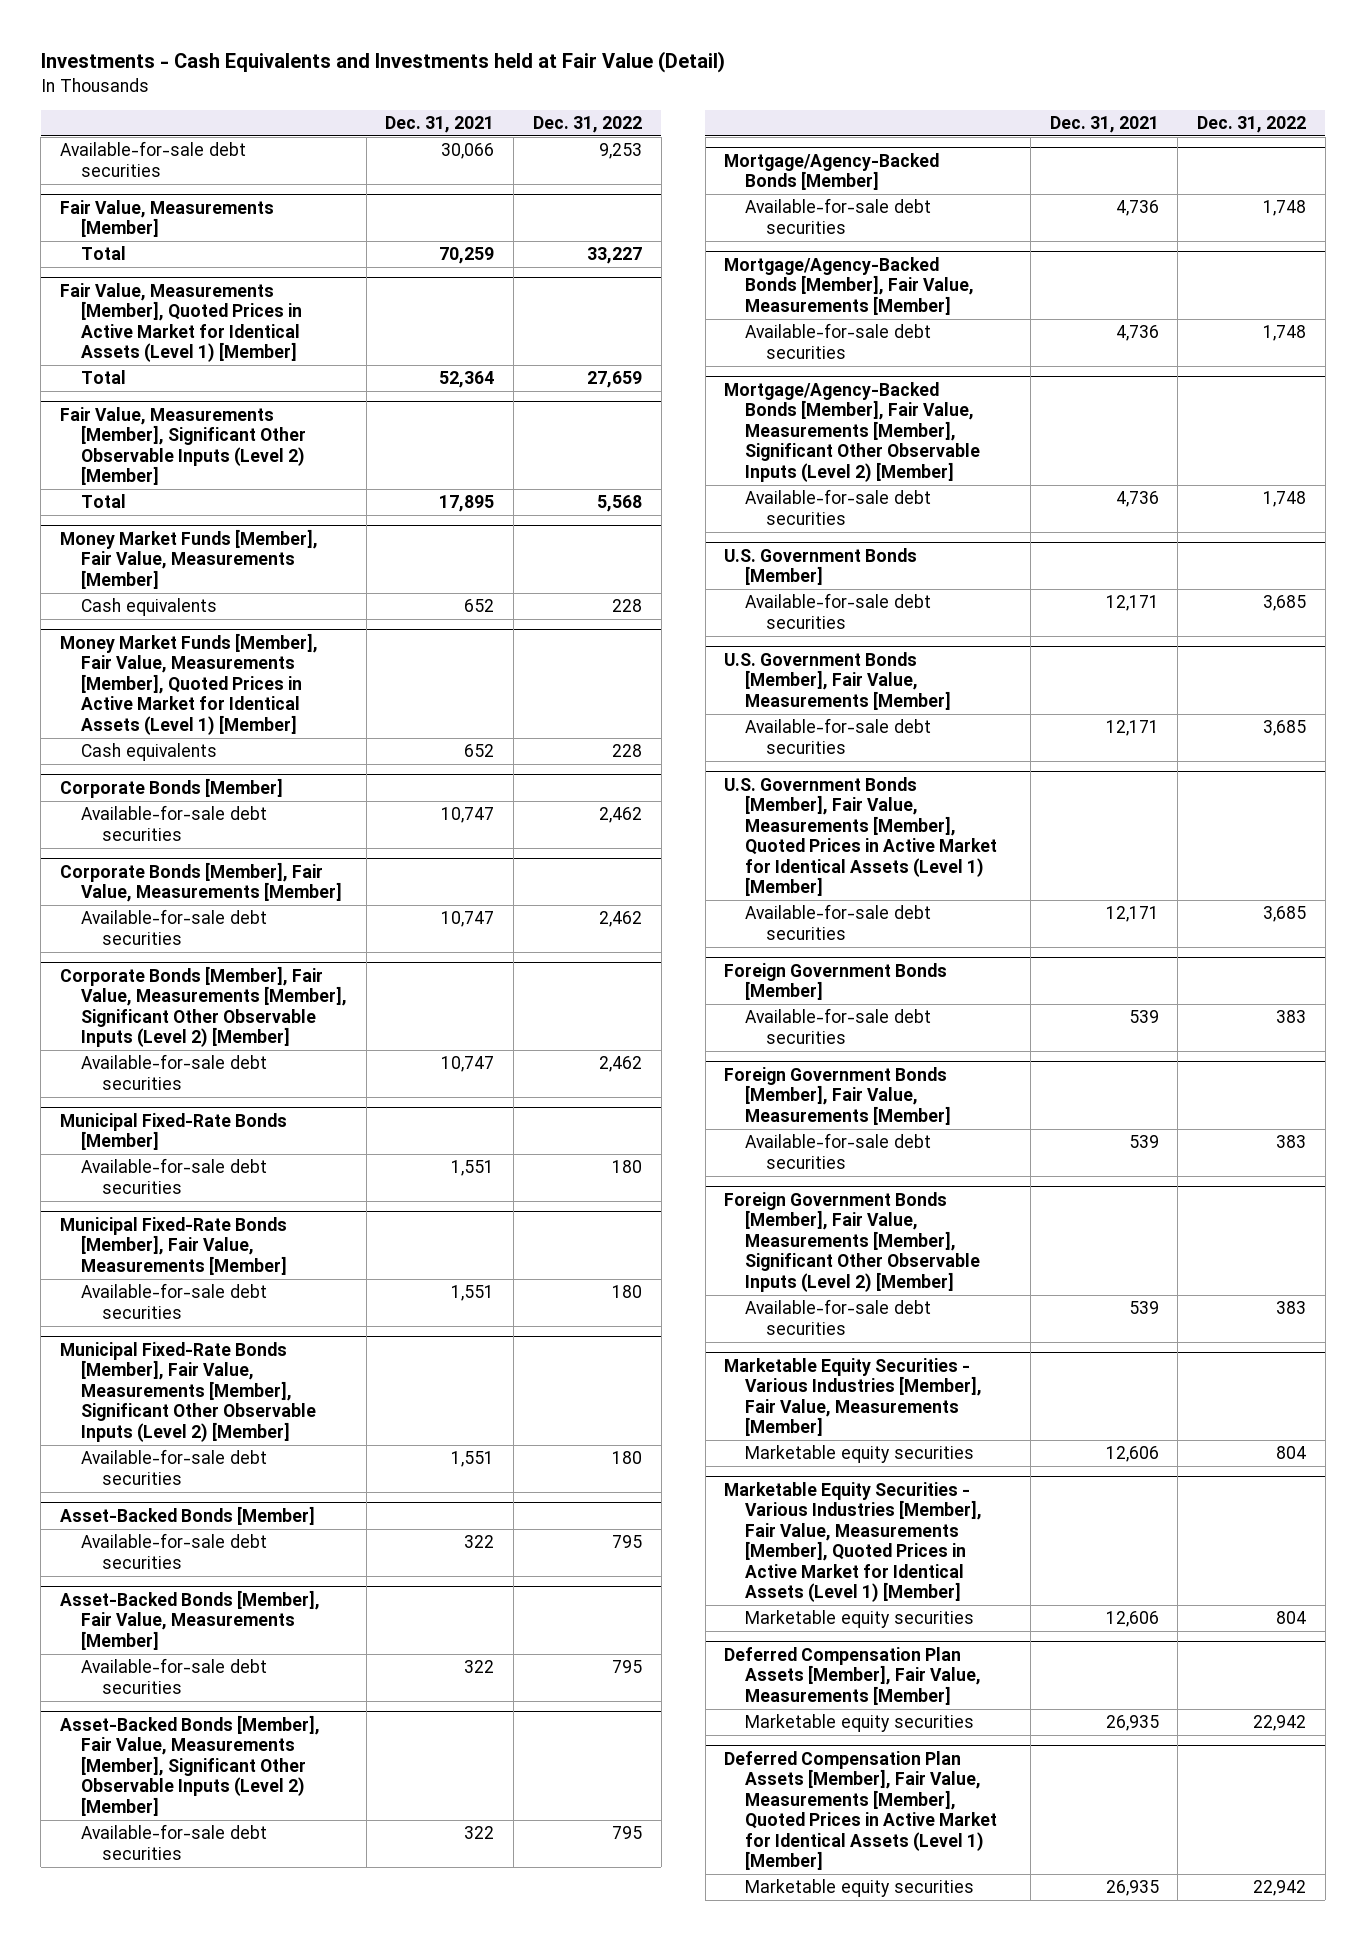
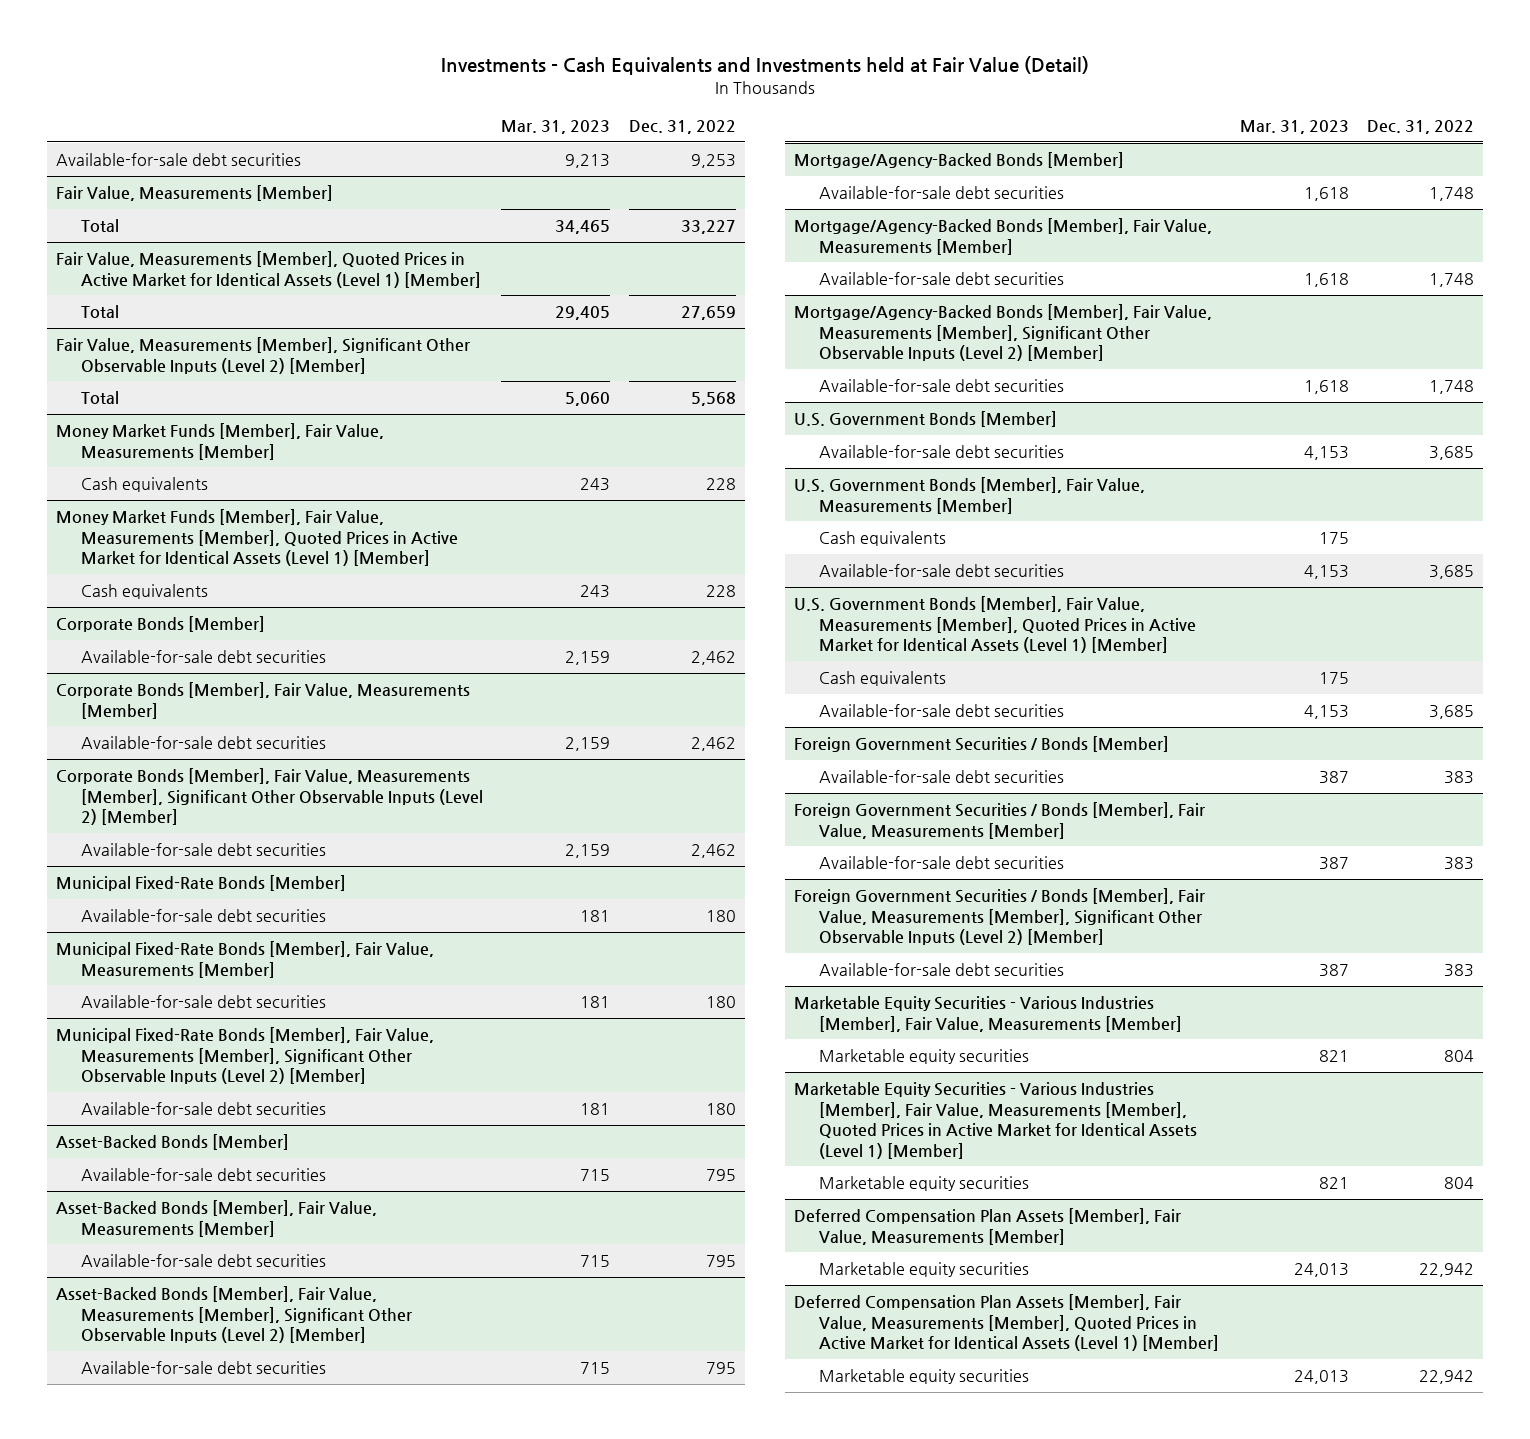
[385,115,495,133] Dec. 31, 2021 -> none
none -> [501,119,611,134] Mar. 31, 2023
none -> [819,530,947,546] Cash equivalents
none -> [819,670,947,686] Cash equivalents
[724,962,948,1001] Foreign Government Bonds [Member] -> [794,735,1170,752] Foreign Government Securities / Bonds [Member]
[724,1066,952,1125] Foreign Government Bonds [Member], Fair Value, Measurements [Member] -> [794,801,1206,839] Foreign Government Securities / Bonds [Member], Fair Value, Measurements [Member]
[724,1191,981,1292] Foreign Government Bonds [Member], Fair Value, Measurements [Member], Significant Other Observable Inputs (Level 2) [Member] -> [794,887,1206,946] Foreign Government Securities / Bonds [Member], Fair Value, Measurements [Member], Significant Other Observable Inputs (Level 2) [Member]

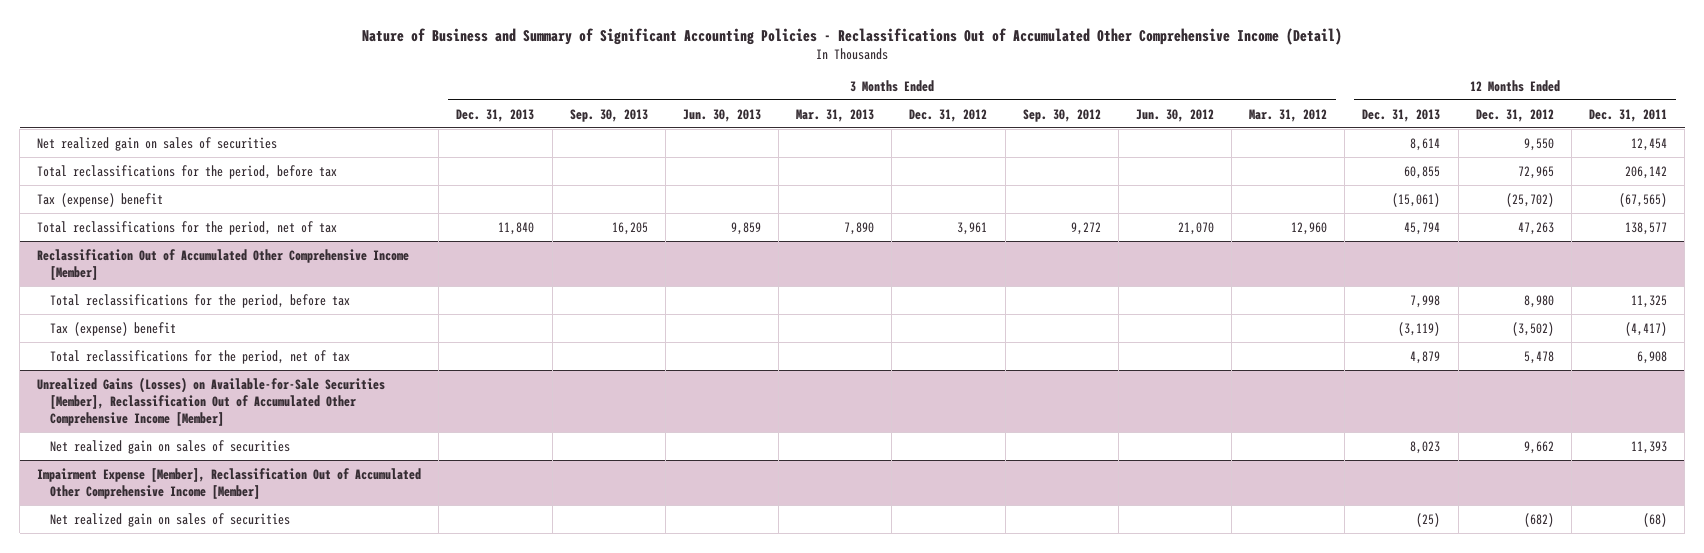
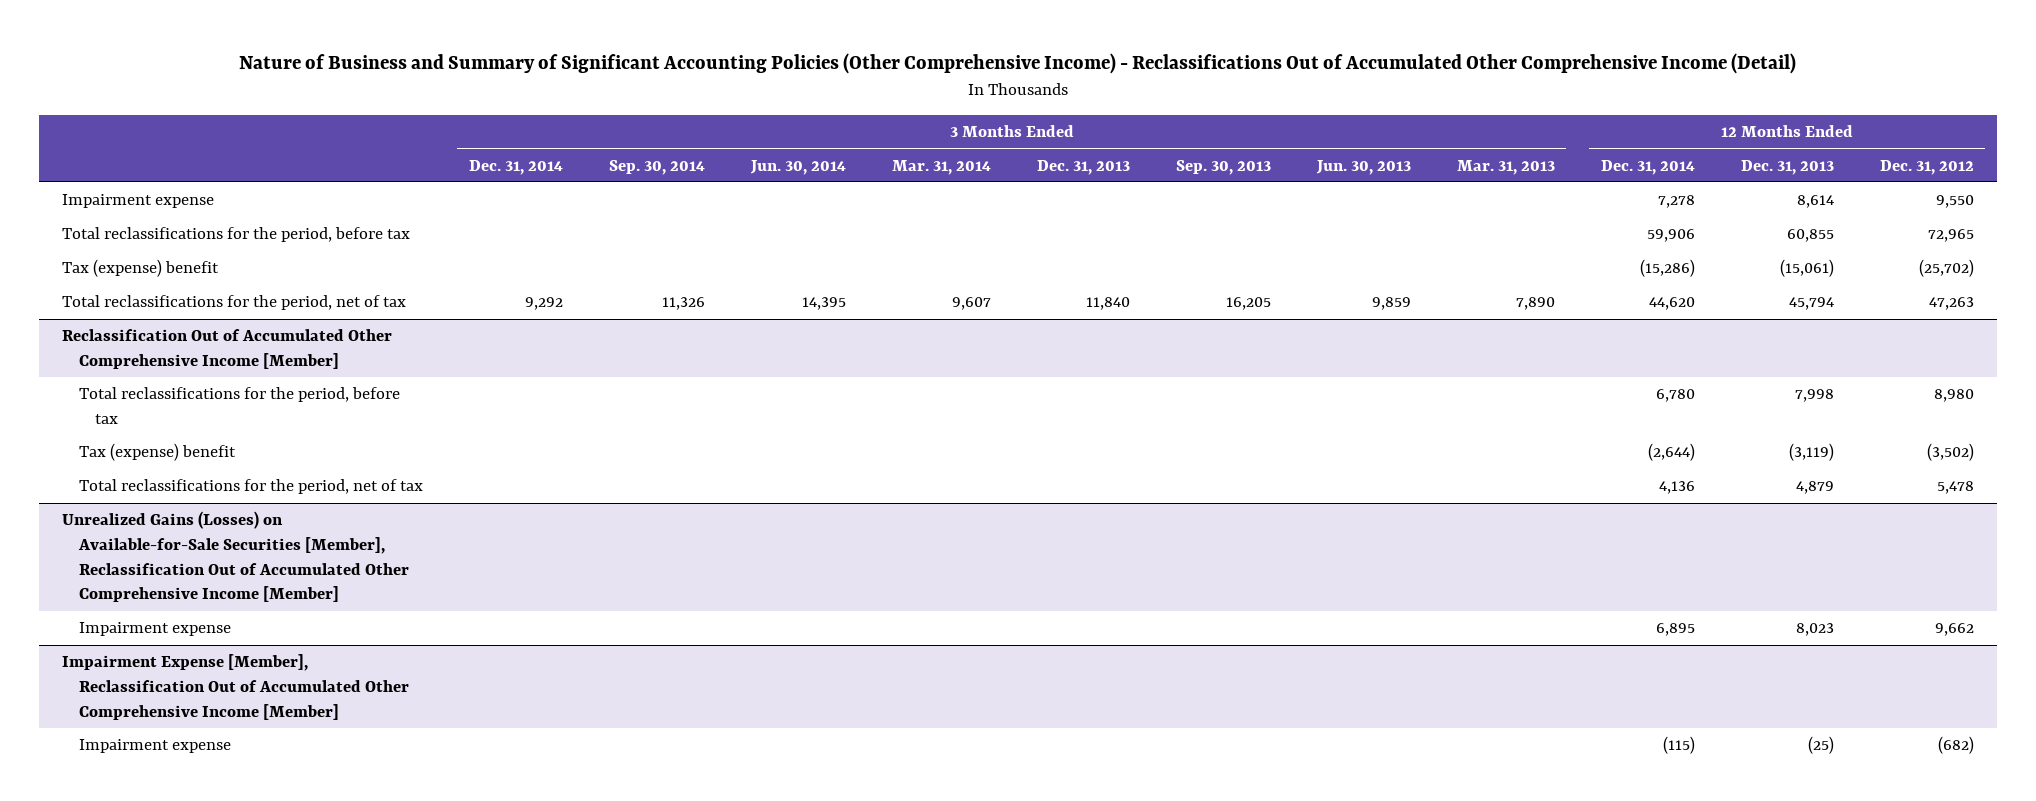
[362,27,1343,45] Nature of Business and Summary of Significant Accounting Policies - Reclassifications Out of Accumulated Other Comprehensive Income (Detail) -> [239,53,1797,75] Nature of Business and Summary of Significant Accounting Policies (Other Comprehensive Income) - Reclassifications Out of Accumulated Other Comprehensive Income (Detail)
[909,108,988,122] Dec. 31, 2012 -> none
[1022,108,1101,122] Sep. 30, 2012 -> none
[1135,108,1214,122] Jun. 30, 2012 -> none
[1249,108,1328,122] Mar. 31, 2012 -> none
[1588,108,1667,122] Dec. 31, 2011 -> none
none -> [468,159,563,175] Dec. 31, 2014
none -> [608,159,705,175] Sep. 30, 2014
none -> [749,159,846,175] Jun. 30, 2014
none -> [891,159,991,175] Mar. 31, 2014
none -> [1600,159,1695,175] Dec. 31, 2014
[37,136,278,151] Net realized gain on sales of securities -> [62,194,215,209] Impairment expense
[49,439,290,454] Net realized gain on sales of securities -> [78,622,231,637] Impairment expense
[49,512,290,527] Net realized gain on sales of securities -> [78,739,231,754] Impairment expense

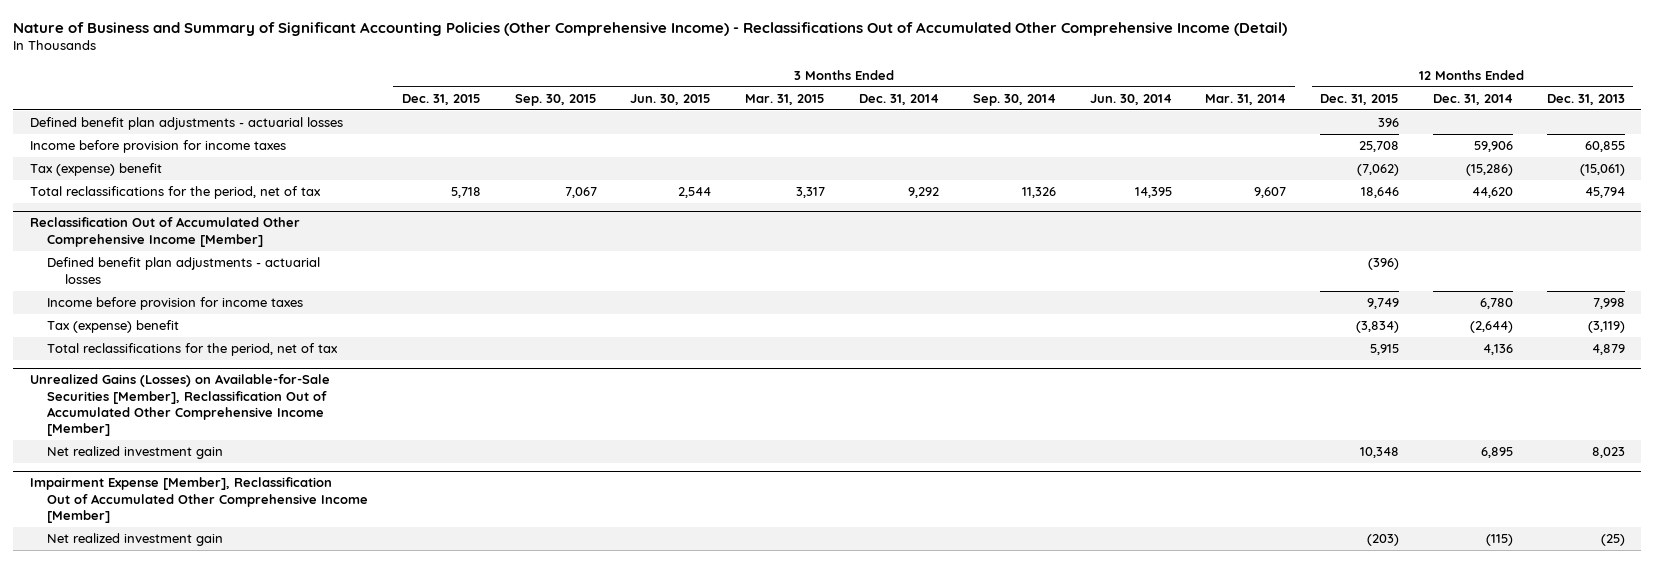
[1036,159,1130,175] Dec. 31, 2013 -> none
[1175,159,1271,175] Sep. 30, 2013 -> none
[1315,159,1411,175] Jun. 30, 2013 -> none
[1456,159,1555,175] Mar. 31, 2013 -> none
[1879,159,1974,175] Dec. 31, 2012 -> none
none -> [401,93,481,105] Dec. 31, 2015
none -> [514,93,597,106] Sep. 30, 2015
none -> [630,93,712,105] Jun. 30, 2015
none -> [745,93,826,105] Mar. 31, 2015
none -> [1320,93,1400,105] Dec. 31, 2015
[62,194,215,209] Impairment expense -> none
none -> [29,117,343,131] Defined benefit plan adjustments - actuarial losses
[62,227,411,243] Total reclassifications for the period, before tax -> [29,140,286,154] Income before provision for income taxes
none -> [47,257,321,284] Defined benefit plan adjustments - actuarial losses
[78,387,400,424] Total reclassifications for the period, before tax -> [47,297,304,311] Income before provision for income taxes
[78,622,231,637] Impairment expense -> [47,446,224,460] Net realized investment gain
[78,739,231,754] Impairment expense -> [47,533,224,547] Net realized investment gain

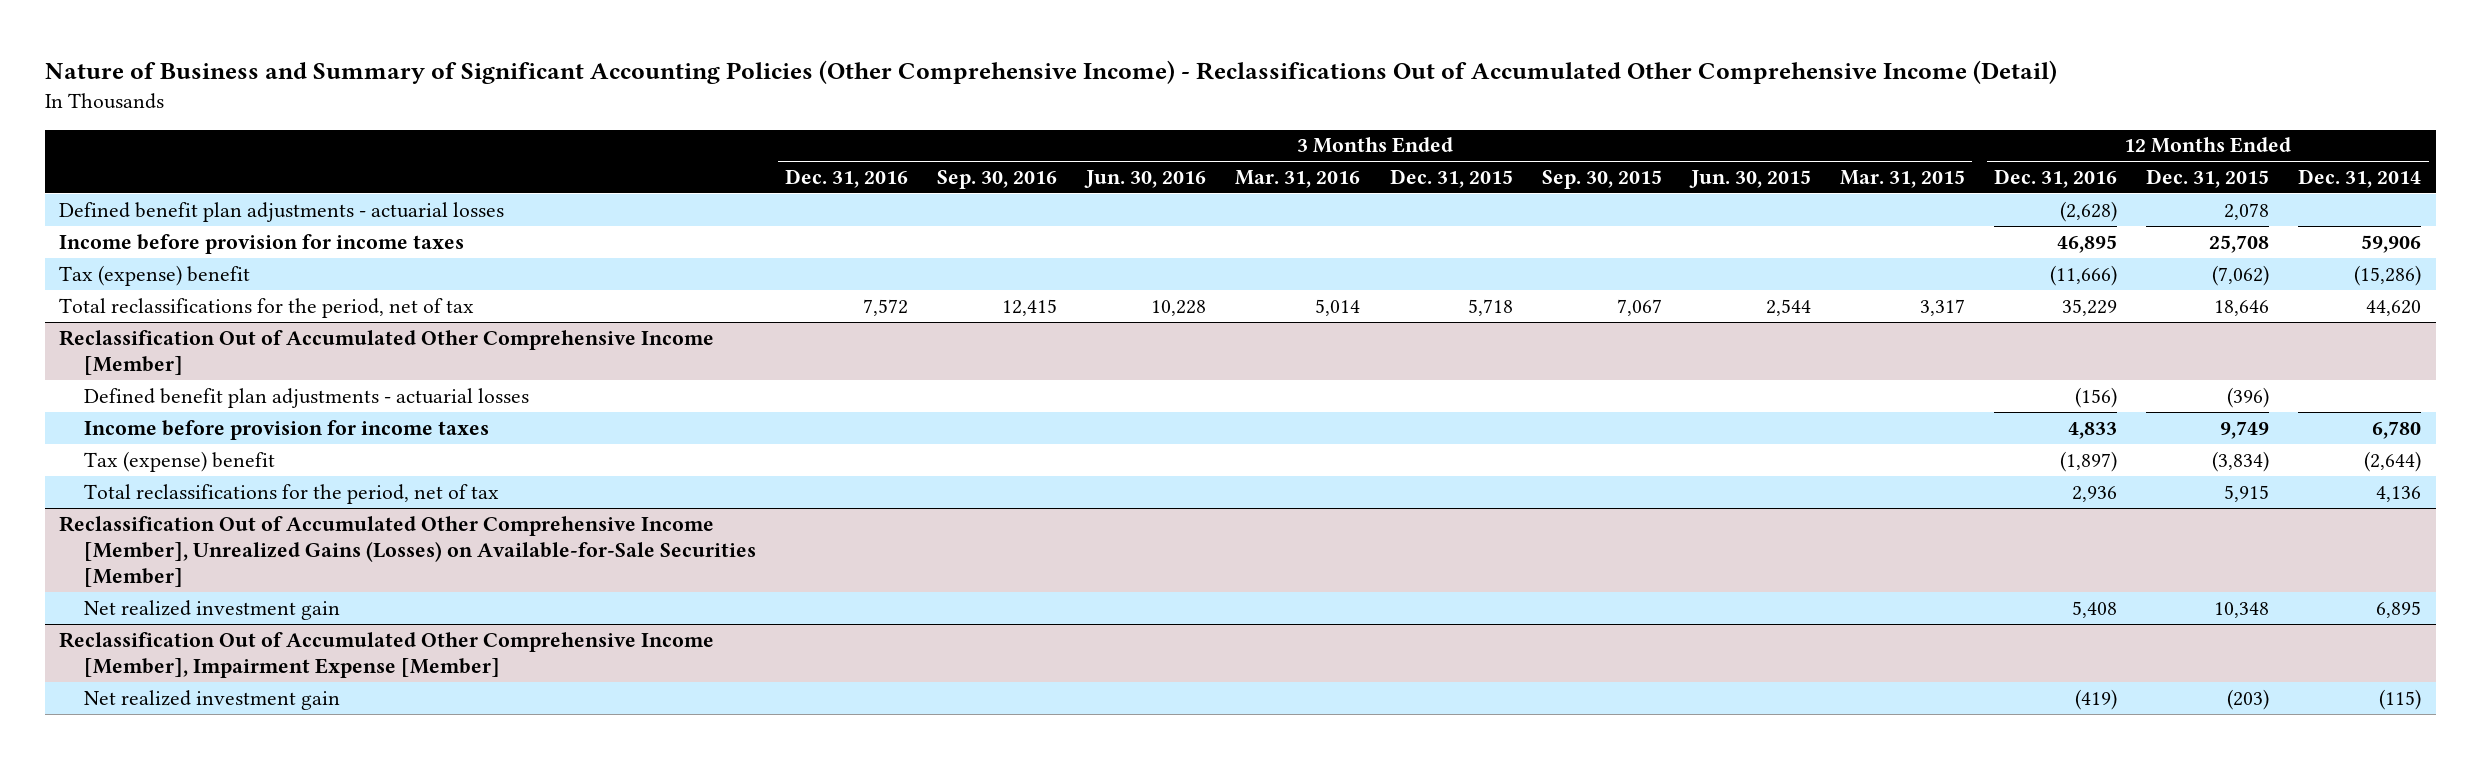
[858,93,939,105] Dec. 31, 2014 -> none
[972,93,1056,106] Sep. 30, 2014 -> none
[1089,93,1172,105] Jun. 30, 2014 -> none
[1205,93,1287,105] Mar. 31, 2014 -> none
[1546,93,1625,105] Dec. 31, 2013 -> none
none -> [784,169,908,189] Dec. 31, 2016
none -> [937,170,1058,190] Sep. 30, 2016
none -> [1084,170,1207,189] Jun. 30, 2016
none -> [1235,170,1361,189] Mar. 31, 2016
none -> [1994,169,2118,189] Dec. 31, 2016
[1378,118,1400,128] 396 -> [2224,202,2270,220] 2,078
[29,374,330,437] Unrealized Gains (Losses) on Available-for-Sale Securities [Member], Reclassification Out of Accumulated Other Comprehensive Income [Member] -> [59,515,756,588] Reclassification Out of Accumulated Other Comprehensive Income [Member], Unrealized Gains (Losses) on Available-for-Sale Securities [Member]
[29,477,369,524] Impairment Expense [Member], Reclassification Out of Accumulated Other Comprehensive Income [Member] -> [59,631,715,679] Reclassification Out of Accumulated Other Comprehensive Income [Member], Impairment Expense [Member]

